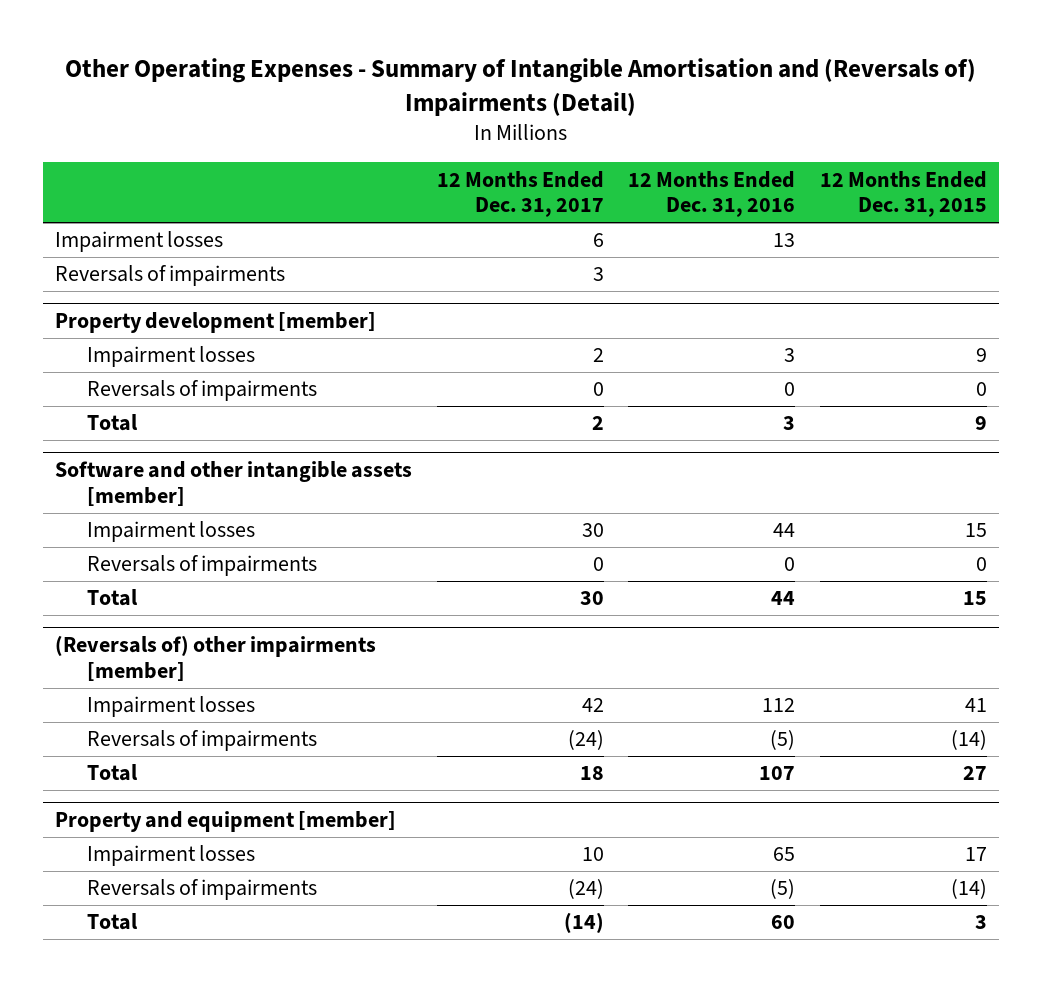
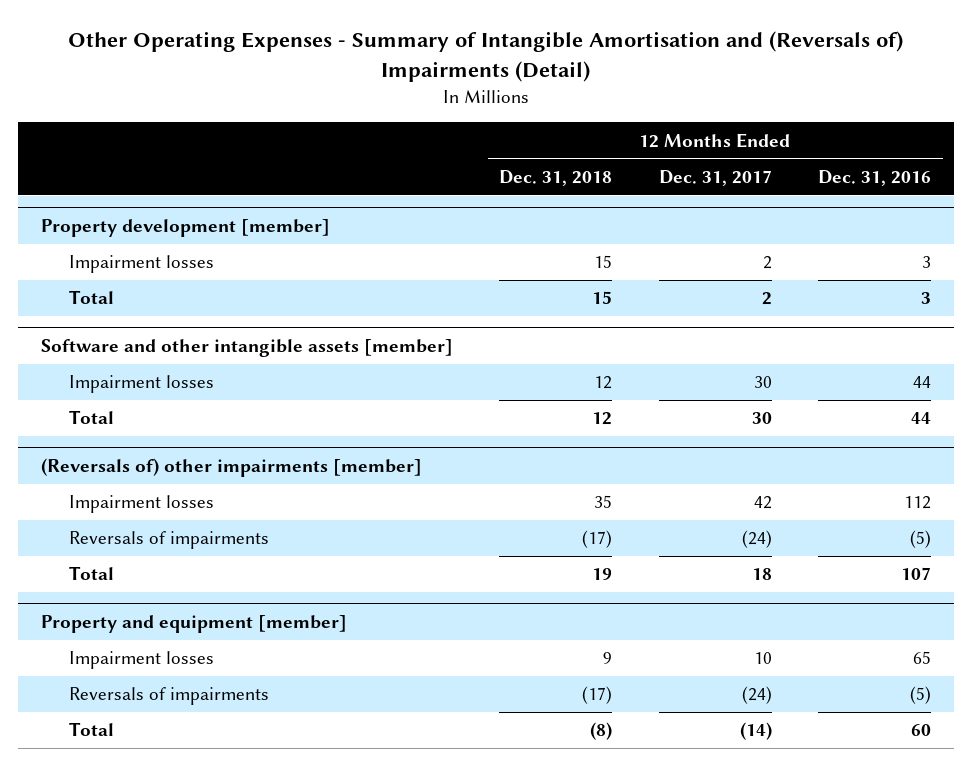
[819,170,987,218] 12 Months Ended Dec. 31, 2015 -> none
none -> [499,169,613,186] Dec. 31, 2018
[55,231,224,253] Impairment losses -> none
[55,265,286,287] Reversals of impairments -> none
[86,380,317,402] Reversals of impairments -> none
[86,555,317,577] Reversals of impairments -> none

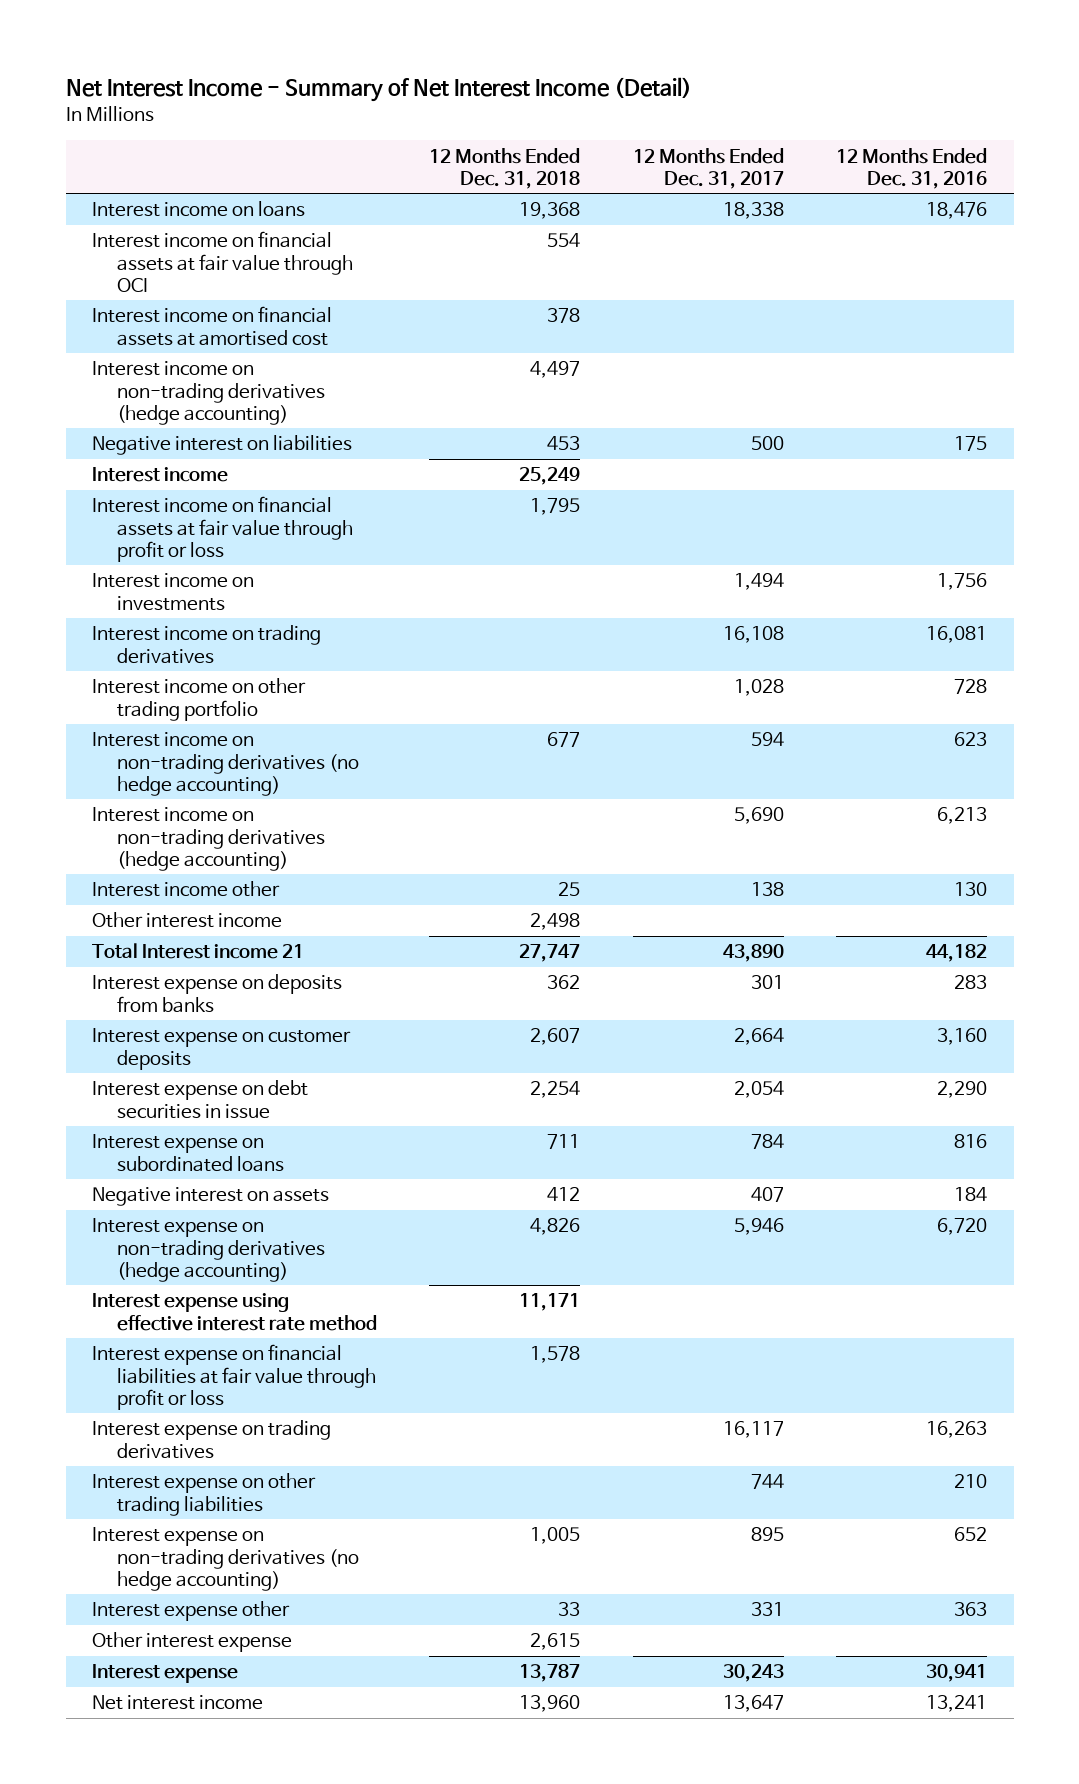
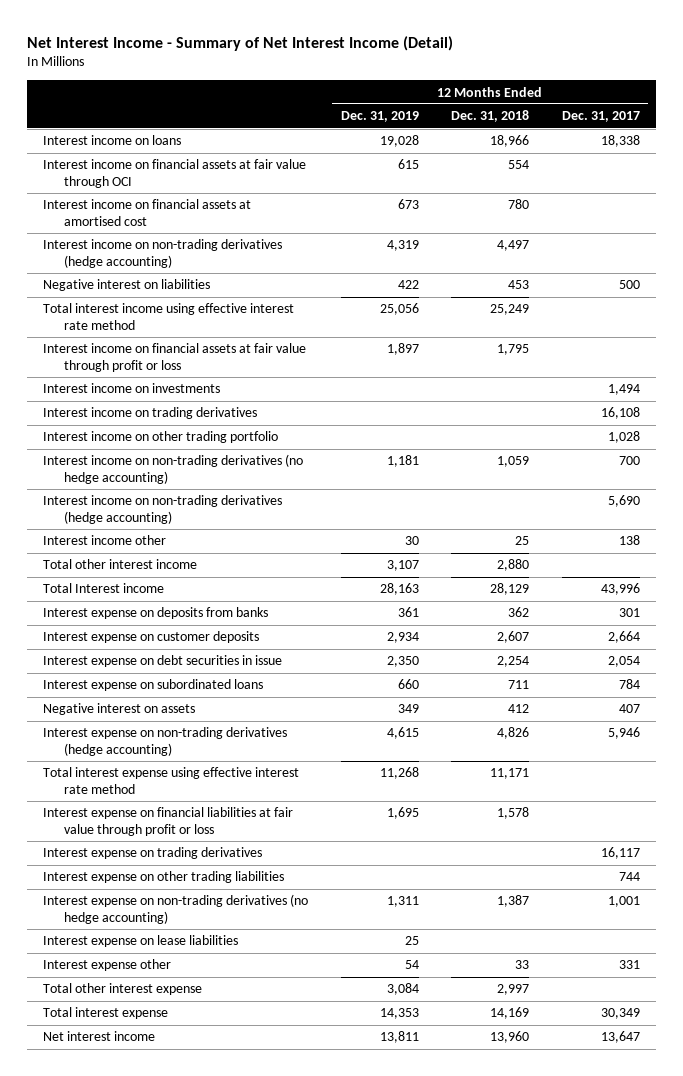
[836,147,988,189] 12 Months Ended Dec. 31, 2016 -> none
none -> [340,111,419,123] Dec. 31, 2019
[519,202,581,220] 19,368 -> [490,135,530,148] 18,966
[547,308,581,324] 378 -> [508,199,530,210] 780
[91,467,228,483] Interest income -> [42,303,294,330] Total interest income using effective interest rate method
[547,732,581,748] 677 -> [497,456,530,468] 1,059
[750,732,784,747] 594 -> [618,456,640,466] 700
[91,912,282,929] Other interest income -> [42,559,197,570] Total other interest income
[530,913,581,931] 2,498 -> [497,559,530,572] 2,880
[91,943,304,960] Total Interest income 21 -> [42,583,164,594] Total Interest income
[519,944,581,963] 27,747 -> [490,583,530,596] 28,129
[722,944,784,963] 43,890 -> [600,583,640,596] 43,996
[91,1293,377,1331] Interest expense using effective interest rate method -> [42,767,299,794] Total interest expense using effective interest rate method
[530,1527,581,1545] 1,005 -> [497,895,530,908] 1,387
[750,1527,784,1542] 895 -> [607,896,640,908] 1,001
none -> [42,935,238,948] Interest expense on lease liabilities
[91,1632,292,1653] Other interest expense -> [42,983,202,996] Total other interest expense
[530,1633,581,1651] 2,615 -> [497,984,530,996] 2,997
[91,1664,238,1684] Interest expense -> [42,1007,168,1020] Total interest expense
[519,1664,581,1683] 13,787 -> [490,1007,530,1020] 14,169
[722,1664,784,1683] 30,243 -> [600,1008,640,1020] 30,349

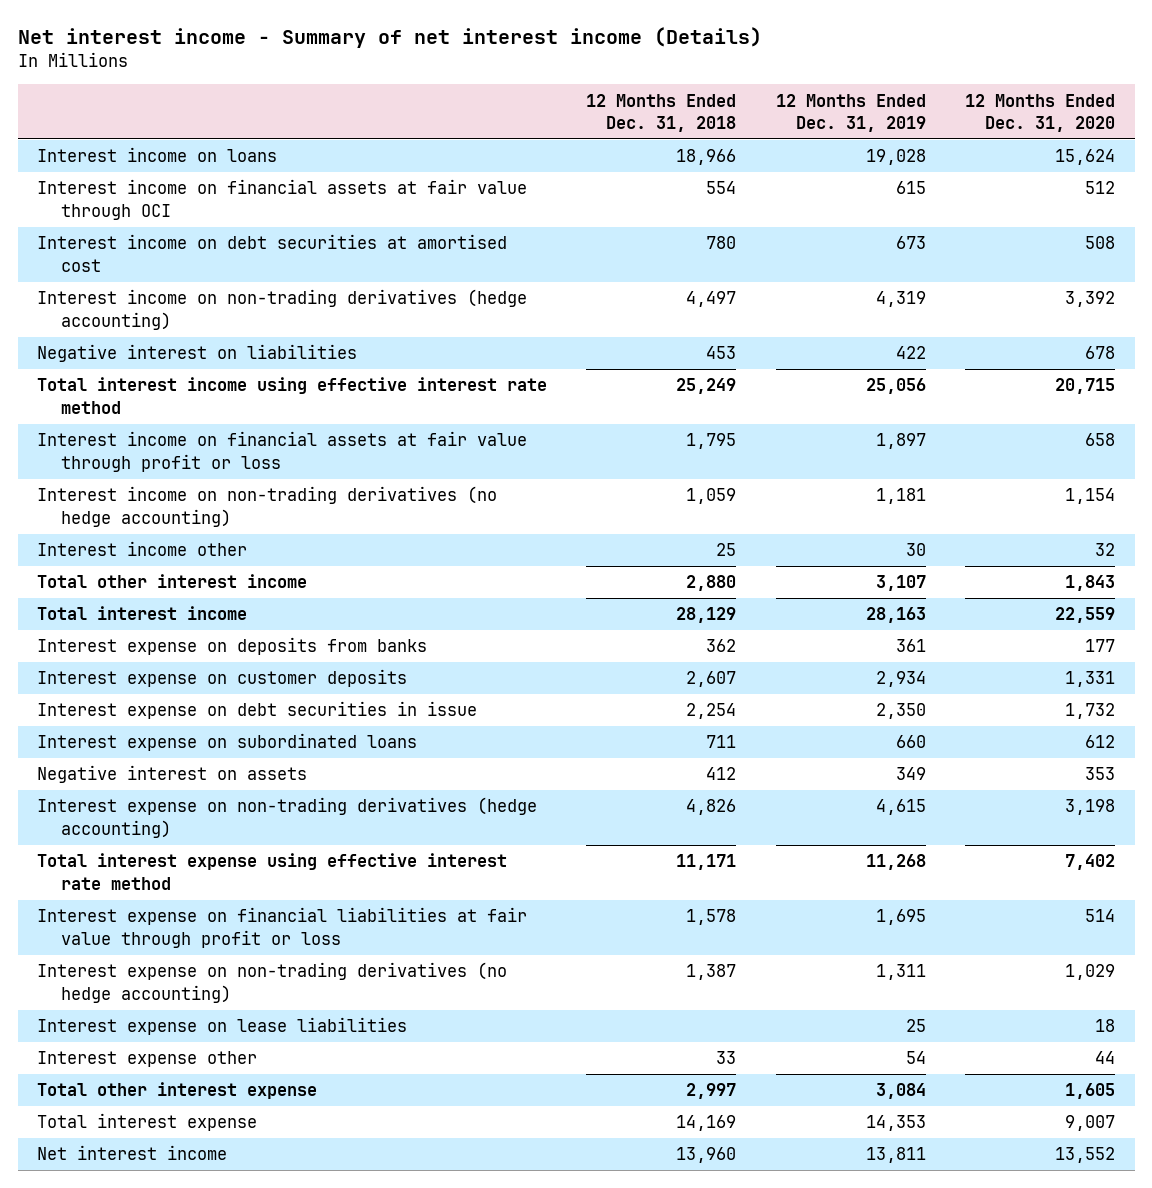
[26,35,453,51] Net Interest Income - Summary of Net Interest Income (Detail) -> [17,27,762,49] Net interest income - Summary of net interest income (Details)
[561,111,640,123] Dec. 31, 2017 -> none
none -> [964,93,1115,132] 12 Months Ended Dec. 31, 2020
[42,199,251,226] Interest income on financial assets at amortised cost -> [37,234,508,272] Interest income on debt securities at amortised cost
[42,383,220,394] Interest income on investments -> none
[42,407,257,420] Interest income on trading derivatives -> none
[42,431,278,444] Interest income on other trading portfolio -> none
[42,495,282,524] Interest income on non-trading derivatives (hedge accounting) -> none
[42,583,164,594] Total Interest income -> [37,606,248,621] Total interest income
[42,847,262,860] Interest expense on trading derivatives -> none
[42,871,284,884] Interest expense on other trading liabilities -> none

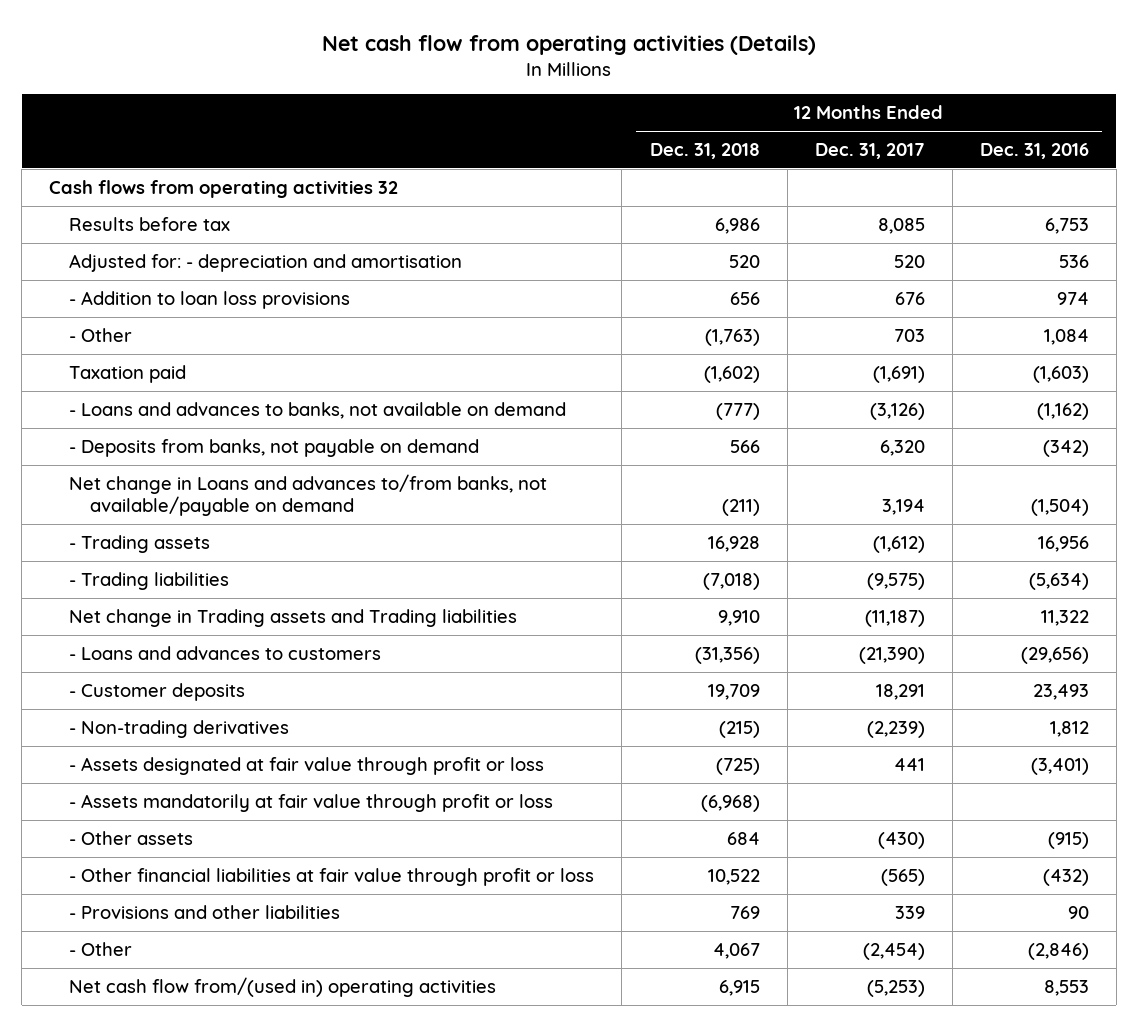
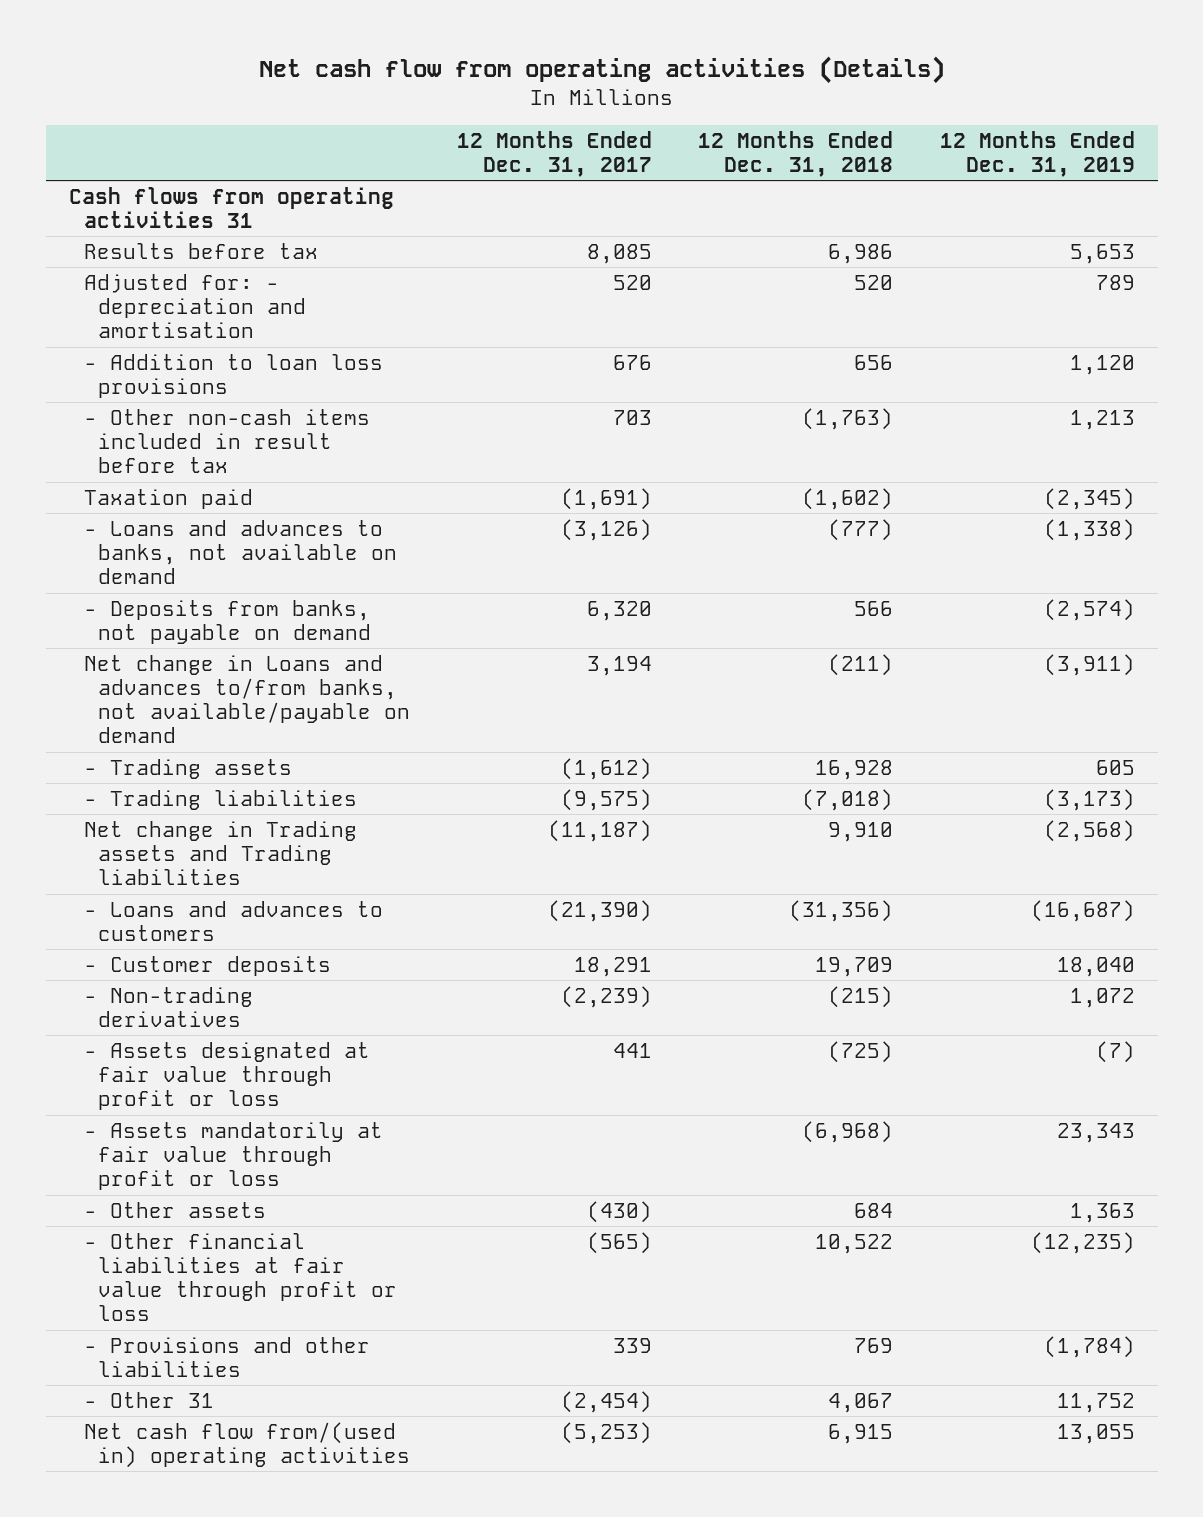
[979,143,1089,160] Dec. 31, 2016 -> none
none -> [939,130,1135,177] 12 Months Ended Dec. 31, 2019
[49,179,399,198] Cash flows from operating activities 32 -> [68,186,394,228] Cash flows from operating activities 31
[69,327,133,342] - Other -> [83,408,370,474] - Other non-cash items included in result before tax
[69,941,133,956] - Other -> [83,1391,214,1408] - Other 31

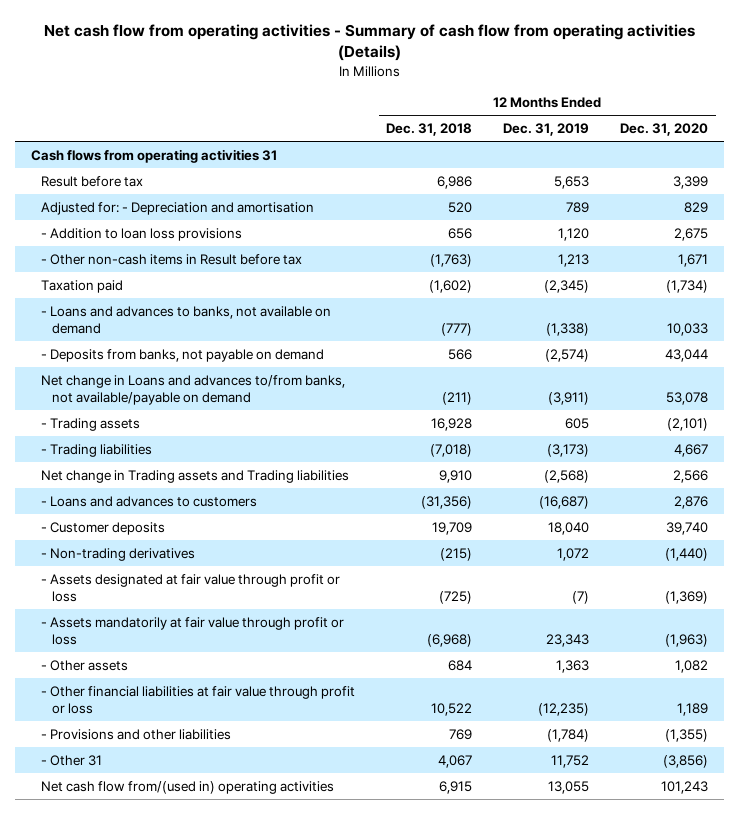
[258,56,945,85] Net cash flow from operating activities (Details) -> [43,24,695,62] Net cash flow from operating activities - Summary of cash flow from operating activities (Details)
[456,130,652,177] 12 Months Ended Dec. 31, 2017 -> none
none -> [620,122,709,136] Dec. 31, 2020
[83,242,318,259] Results before tax -> [41,175,144,187] Result before tax
[83,273,307,339] Adjusted for: - depreciation and amortisation -> [41,201,315,215] Adjusted for: - Depreciation and amortisation
[83,408,370,474] - Other non-cash items included in result before tax -> [41,253,303,265] - Other non-cash items in Result before tax

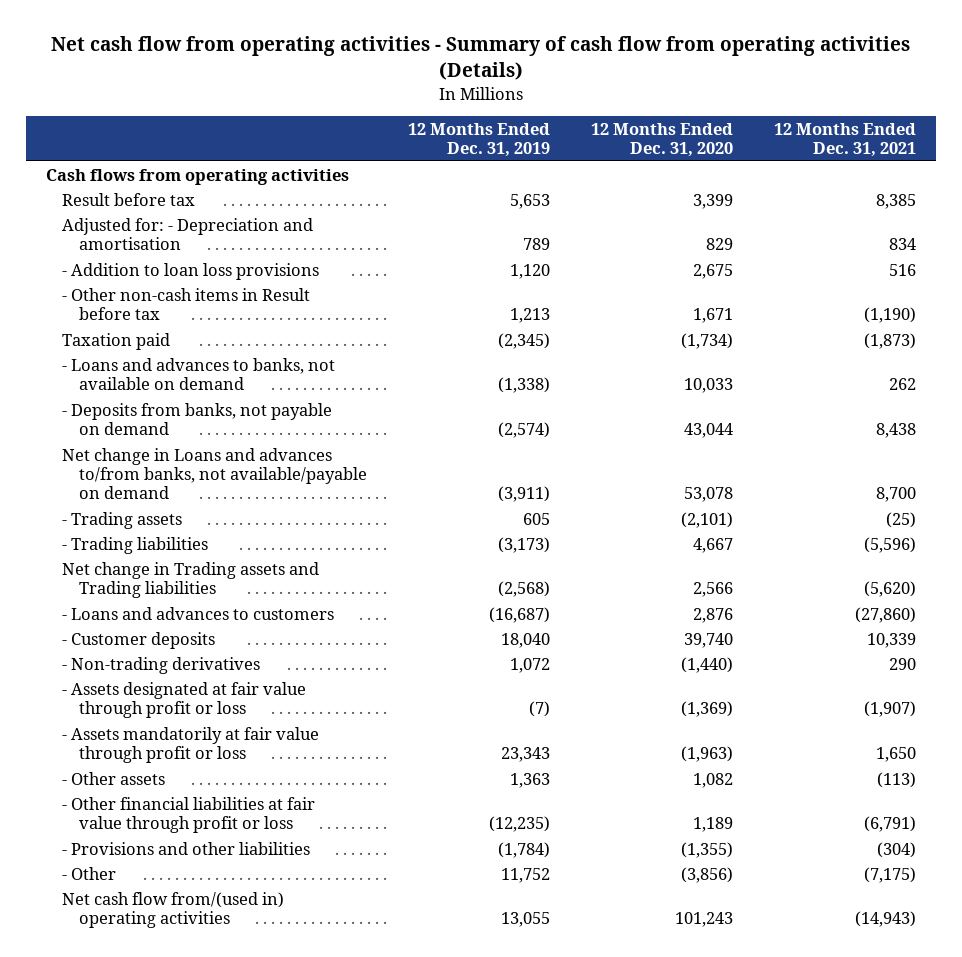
[386,122,473,136] Dec. 31, 2018 -> none
none -> [773,122,916,158] 12 Months Ended Dec. 31, 2021
[30,148,277,163] Cash flows from operating activities 31 -> [46,168,350,185] Cash flows from operating activities
[41,754,103,766] - Other 31 -> [62,866,117,880] - Other

